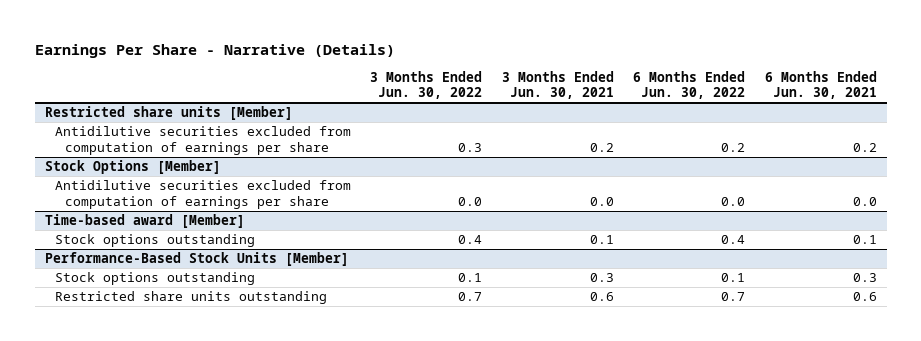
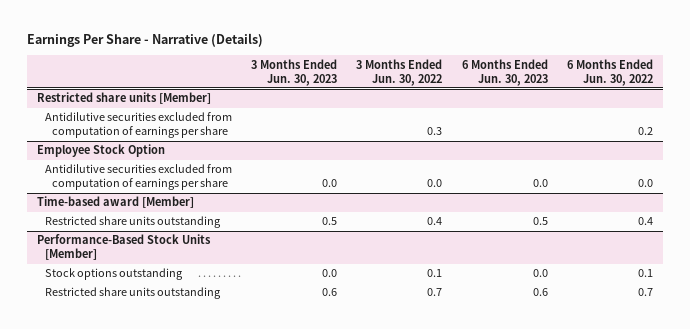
[501,70,614,100] 3 Months Ended Jun. 30, 2021 -> none
[764,70,877,100] 6 Months Ended Jun. 30, 2021 -> none
none -> [250,58,337,86] 3 Months Ended Jun. 30, 2023
none -> [461,58,548,86] 6 Months Ended Jun. 30, 2023
[44,160,221,175] Stock Options [Member] -> [36,144,165,158] Employee Stock Option
[54,234,255,248] Stock options outstanding -> none
none -> [44,216,221,229] Restricted share units outstanding

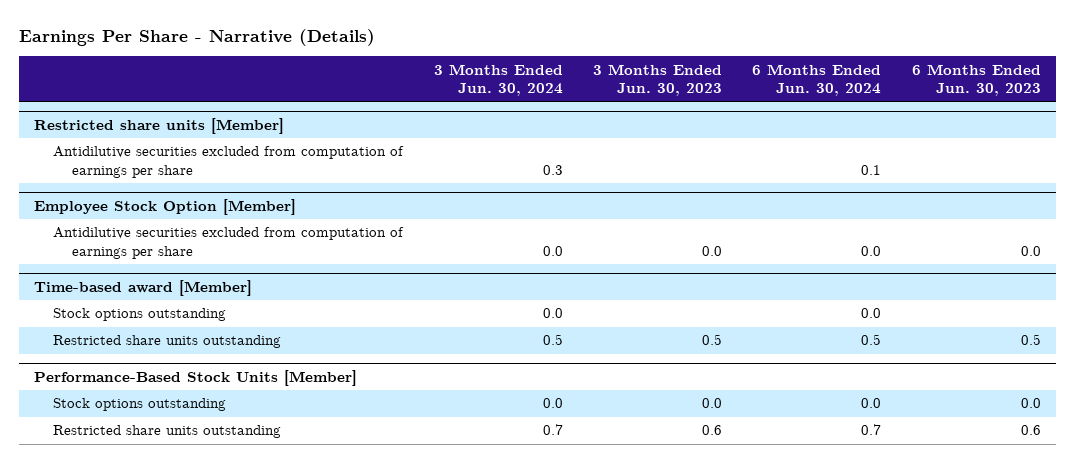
[356,58,443,86] 3 Months Ended Jun. 30, 2022 -> none
[567,58,654,86] 6 Months Ended Jun. 30, 2022 -> none
none -> [433,63,563,97] 3 Months Ended Jun. 30, 2024
none -> [752,63,882,97] 6 Months Ended Jun. 30, 2024
[36,144,165,158] Employee Stock Option -> [33,198,296,215] Employee Stock Option [Member]
none -> [53,308,227,322] Stock options outstanding

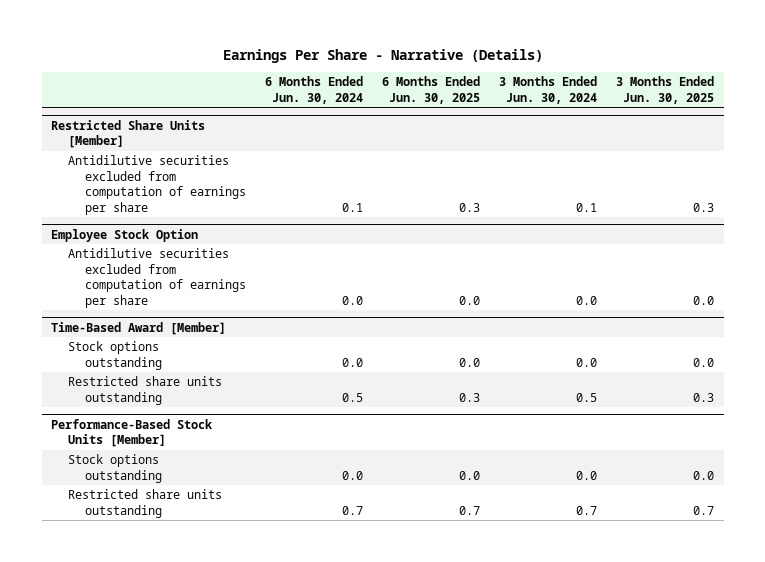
[592,63,722,97] 3 Months Ended Jun. 30, 2023 -> none
[911,63,1041,97] 6 Months Ended Jun. 30, 2023 -> none
none -> [382,76,481,104] 6 Months Ended Jun. 30, 2025
none -> [616,76,715,104] 3 Months Ended Jun. 30, 2025
[33,117,284,134] Restricted share units [Member] -> [51,119,206,149] Restricted Share Units [Member]
[542,164,563,175] 0.3 -> [576,202,598,212] 0.1
[33,198,296,215] Employee Stock Option [Member] -> [51,228,199,242] Employee Stock Option
[33,279,252,296] Time-based award [Member] -> [51,321,227,335] Time-Based Award [Member]

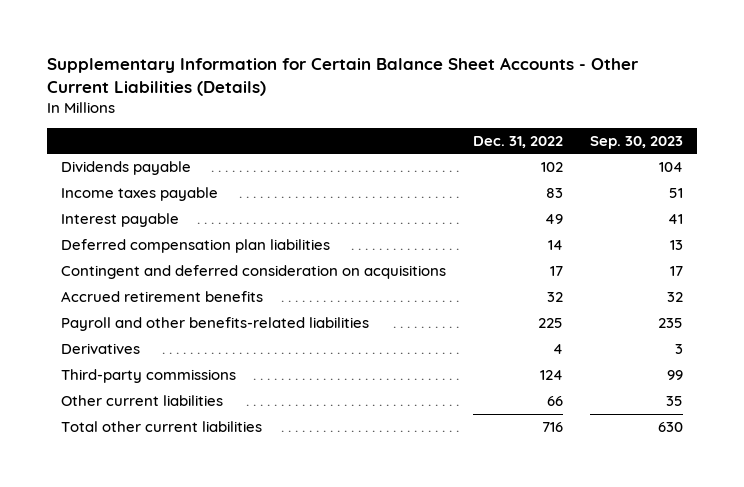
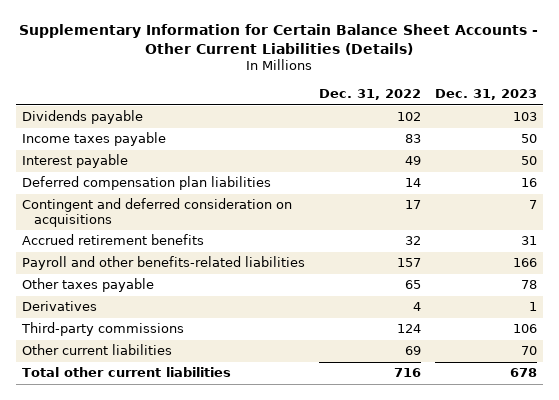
[590,135,684,149] Sep. 30, 2023 -> none
none -> [434,89,537,101] Dec. 31, 2023
[538,318,564,329] 225 -> [396,258,421,268] 157
none -> [22,278,155,293] Other taxes payable
[547,396,564,407] 66 -> [404,346,421,356] 69

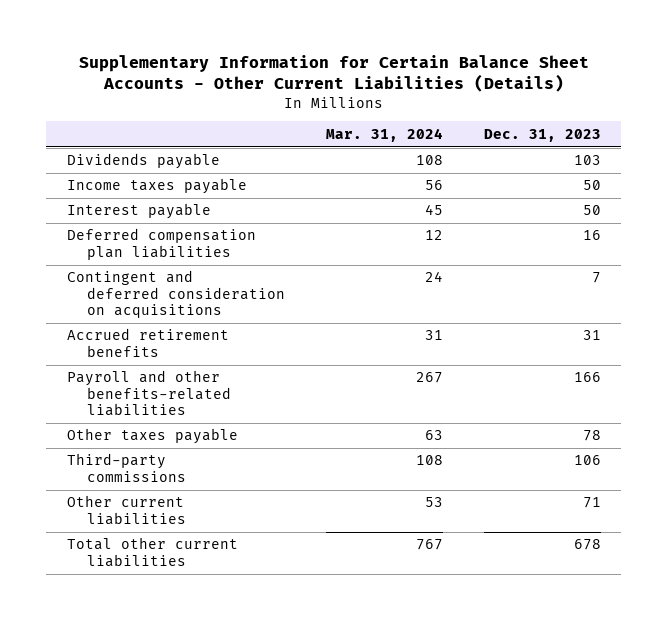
[318,89,421,101] Dec. 31, 2022 -> none
none -> [325,127,443,142] Mar. 31, 2024
[22,301,98,312] Derivatives -> none
[520,346,537,356] 70 -> [582,497,601,509] 71

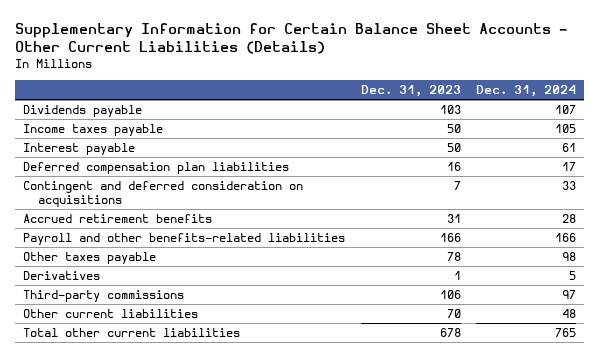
[325,127,443,142] Mar. 31, 2024 -> none
none -> [475,85,576,98] Dec. 31, 2024
none -> [23,271,101,281] Derivatives
[582,497,601,509] 71 -> [446,309,461,319] 70

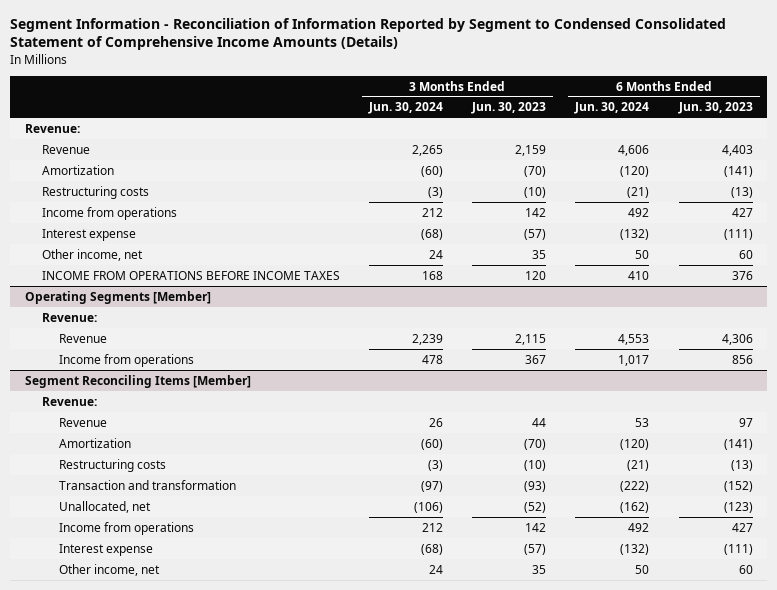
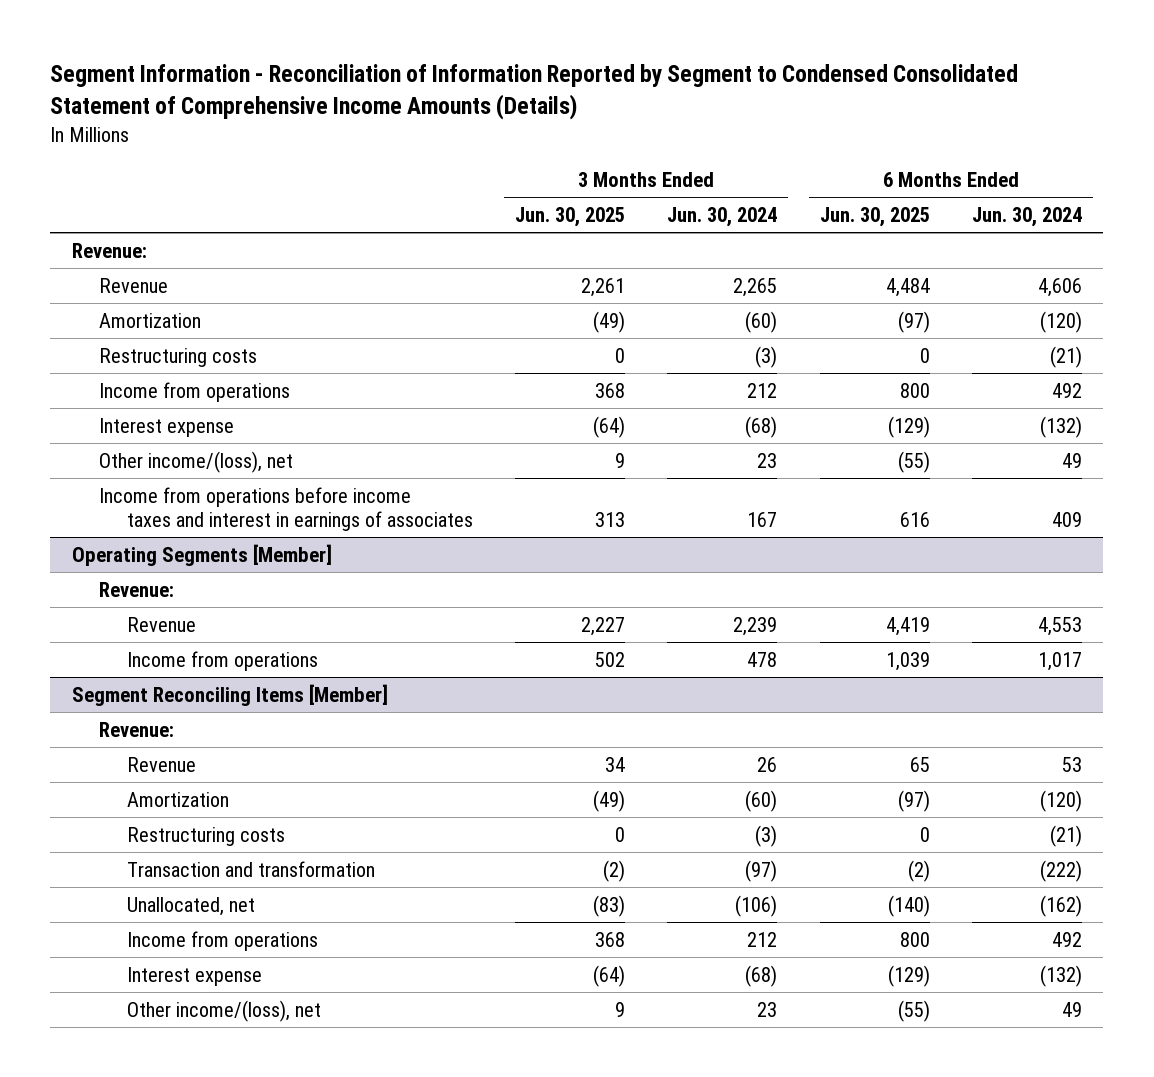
[471,102,547,115] Jun. 30, 2023 -> none
[677,102,753,115] Jun. 30, 2023 -> none
none -> [514,206,625,227] Jun. 30, 2025
none -> [819,206,930,227] Jun. 30, 2025
[41,248,143,261] Other income, net -> [99,450,294,473] Other income/(loss), net
[428,249,443,259] 24 -> [757,452,778,468] 23
[635,249,650,259] 50 -> [1062,452,1083,468] 49
[41,270,340,280] INCOME FROM OPERATIONS BEFORE INCOME TAXES -> [99,486,473,532] Income from operations before income taxes and interest in earnings of associates
[421,270,443,280] 168 -> [747,512,778,528] 167
[628,270,650,280] 410 -> [1052,512,1083,528] 409
[58,563,160,576] Other income, net -> [126,999,321,1022] Other income/(loss), net
[428,564,443,574] 24 -> [757,1001,778,1017] 23
[635,564,650,574] 50 -> [1062,1001,1083,1017] 49

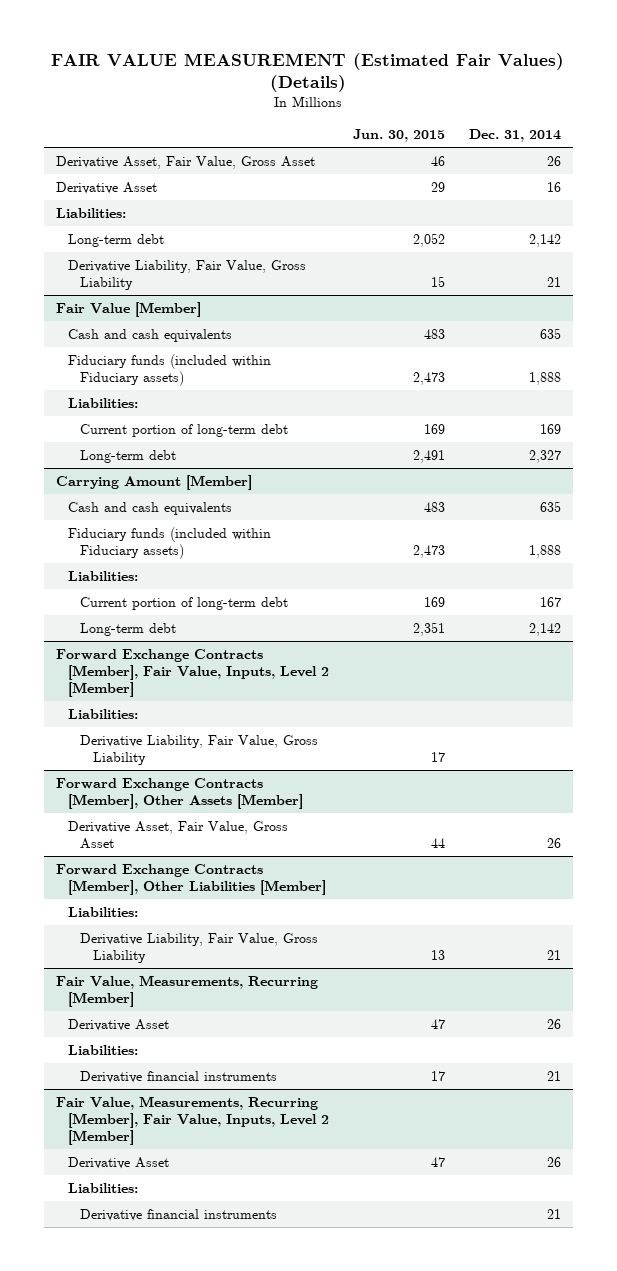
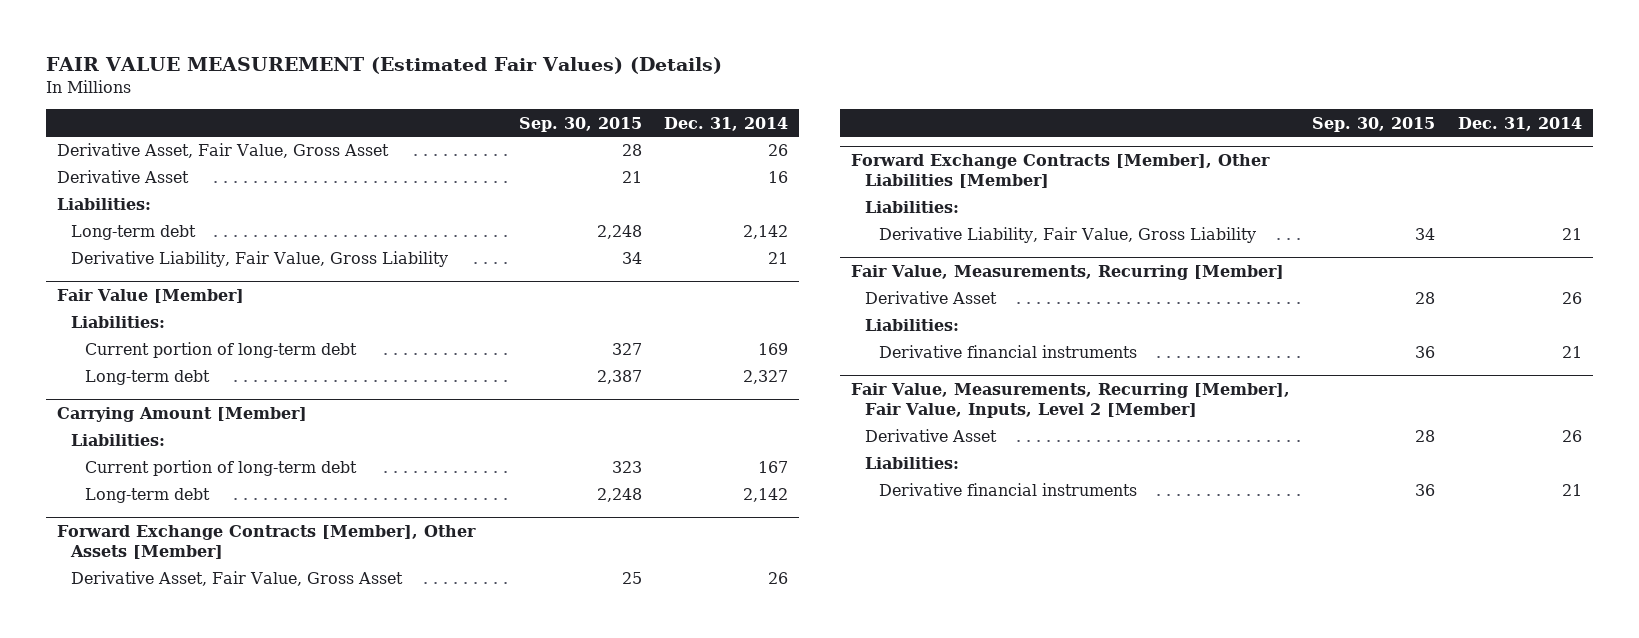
[352,129,445,143] Jun. 30, 2015 -> none
none -> [518,116,642,132] Sep. 30, 2015
[68,328,233,342] Cash and cash equivalents -> none
[68,353,272,386] Fiduciary funds (included within Fiduciary assets) -> none
[68,501,233,515] Cash and cash equivalents -> none
[68,526,272,559] Fiduciary funds (included within Fiduciary assets) -> none
[55,648,330,697] Forward Exchange Contracts [Member], Fair Value, Inputs, Level 2 [Member] -> none
[68,708,139,719] Liabilities: -> none
[80,734,319,765] Derivative Liability, Fair Value, Gross Liability -> none

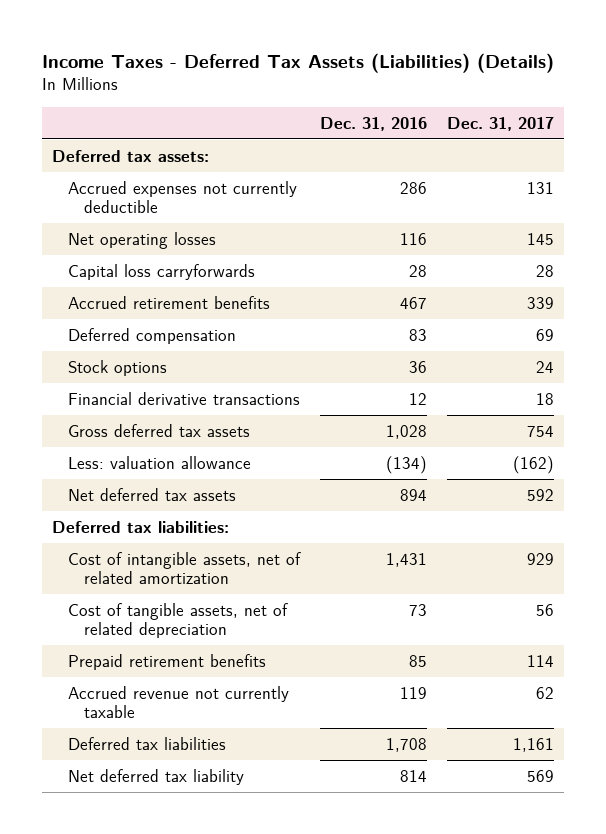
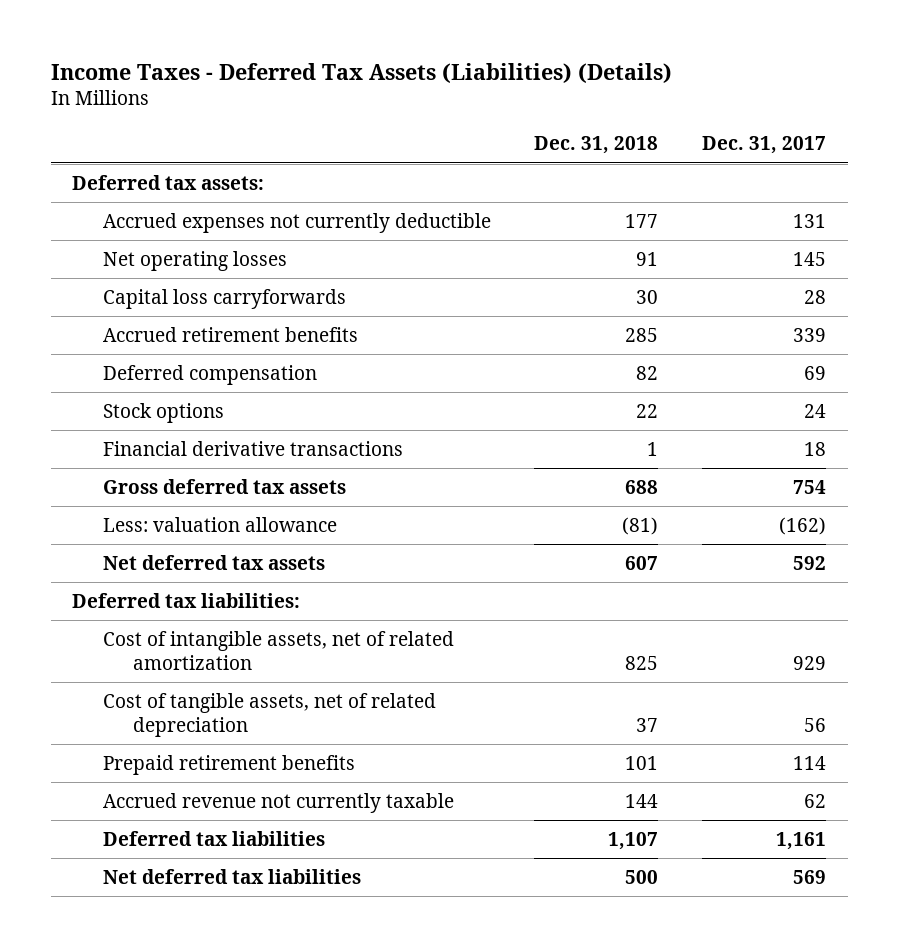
[319,116,427,131] Dec. 31, 2016 -> none
none -> [534,136,659,155] Dec. 31, 2018
[67,768,244,785] Net deferred tax liability -> [102,869,361,885] Net deferred tax liabilities

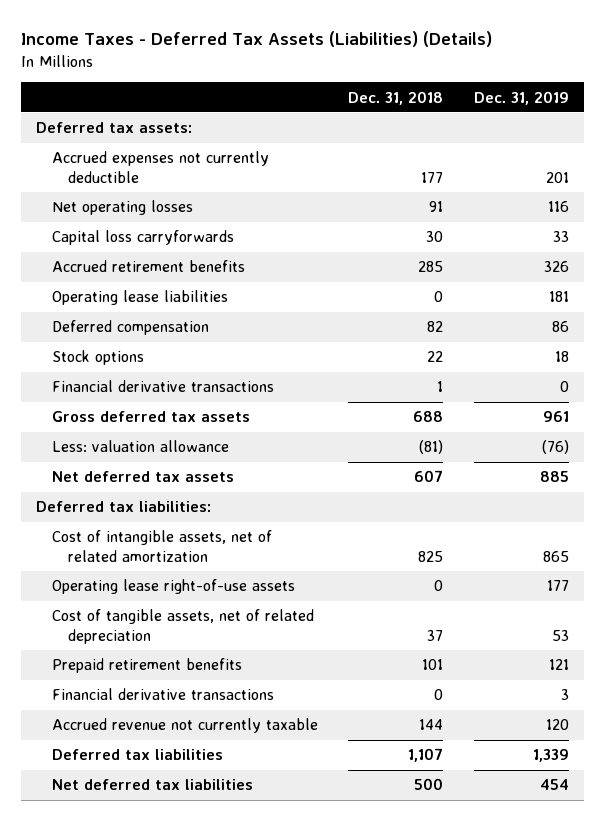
[702,136,827,155] Dec. 31, 2017 -> none
none -> [473,90,569,105] Dec. 31, 2019
none -> [51,290,228,306] Operating lease liabilities
none -> [51,579,295,595] Operating lease right-of-use assets
none -> [51,688,274,701] Financial derivative transactions

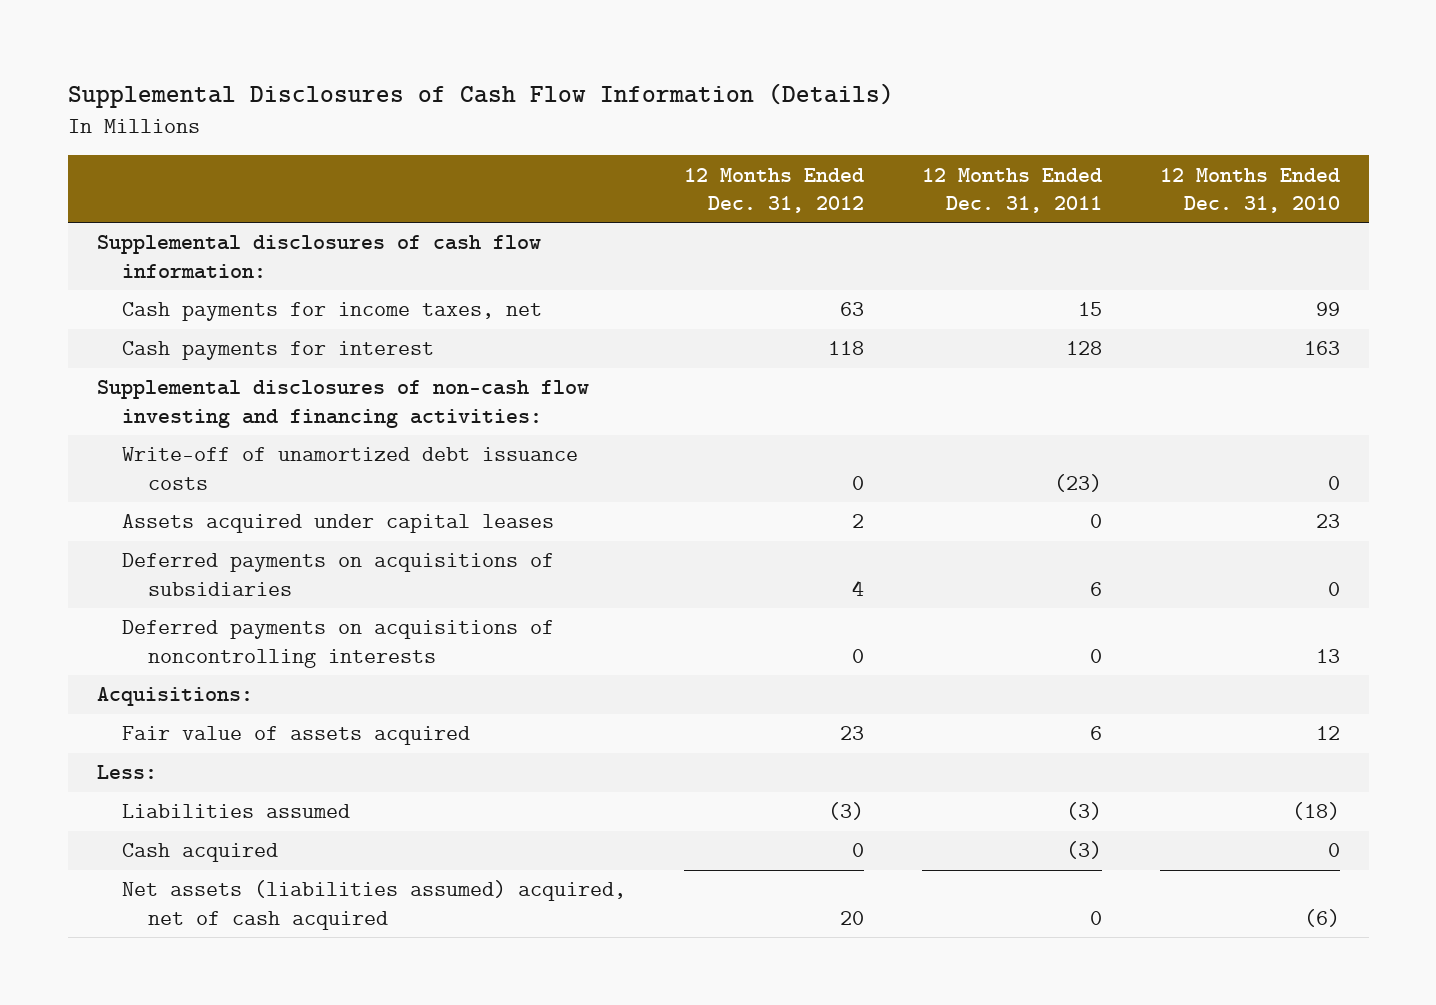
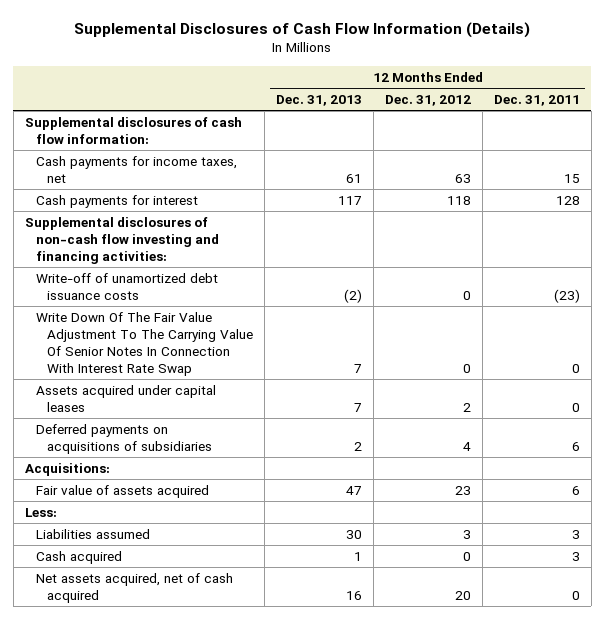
[1159,167,1340,213] 12 Months Ended Dec. 31, 2010 -> none
none -> [276,95,363,107] Dec. 31, 2013
none -> [36,311,254,376] Write Down Of The Fair Value Adjustment To The Carrying Value Of Senior Notes In Connection With Interest Rate Swap
[122,620,555,668] Deferred payments on acquisitions of noncontrolling interests -> none
[828,802,865,821] (3) -> [462,529,471,539] 3
[1065,802,1102,821] (3) -> [571,529,580,539] 3
[1065,841,1102,860] (3) -> [571,551,580,561] 3
[122,880,627,930] Net assets (liabilities assumed) acquired, net of cash acquired -> [36,572,234,603] Net assets acquired, net of cash acquired

